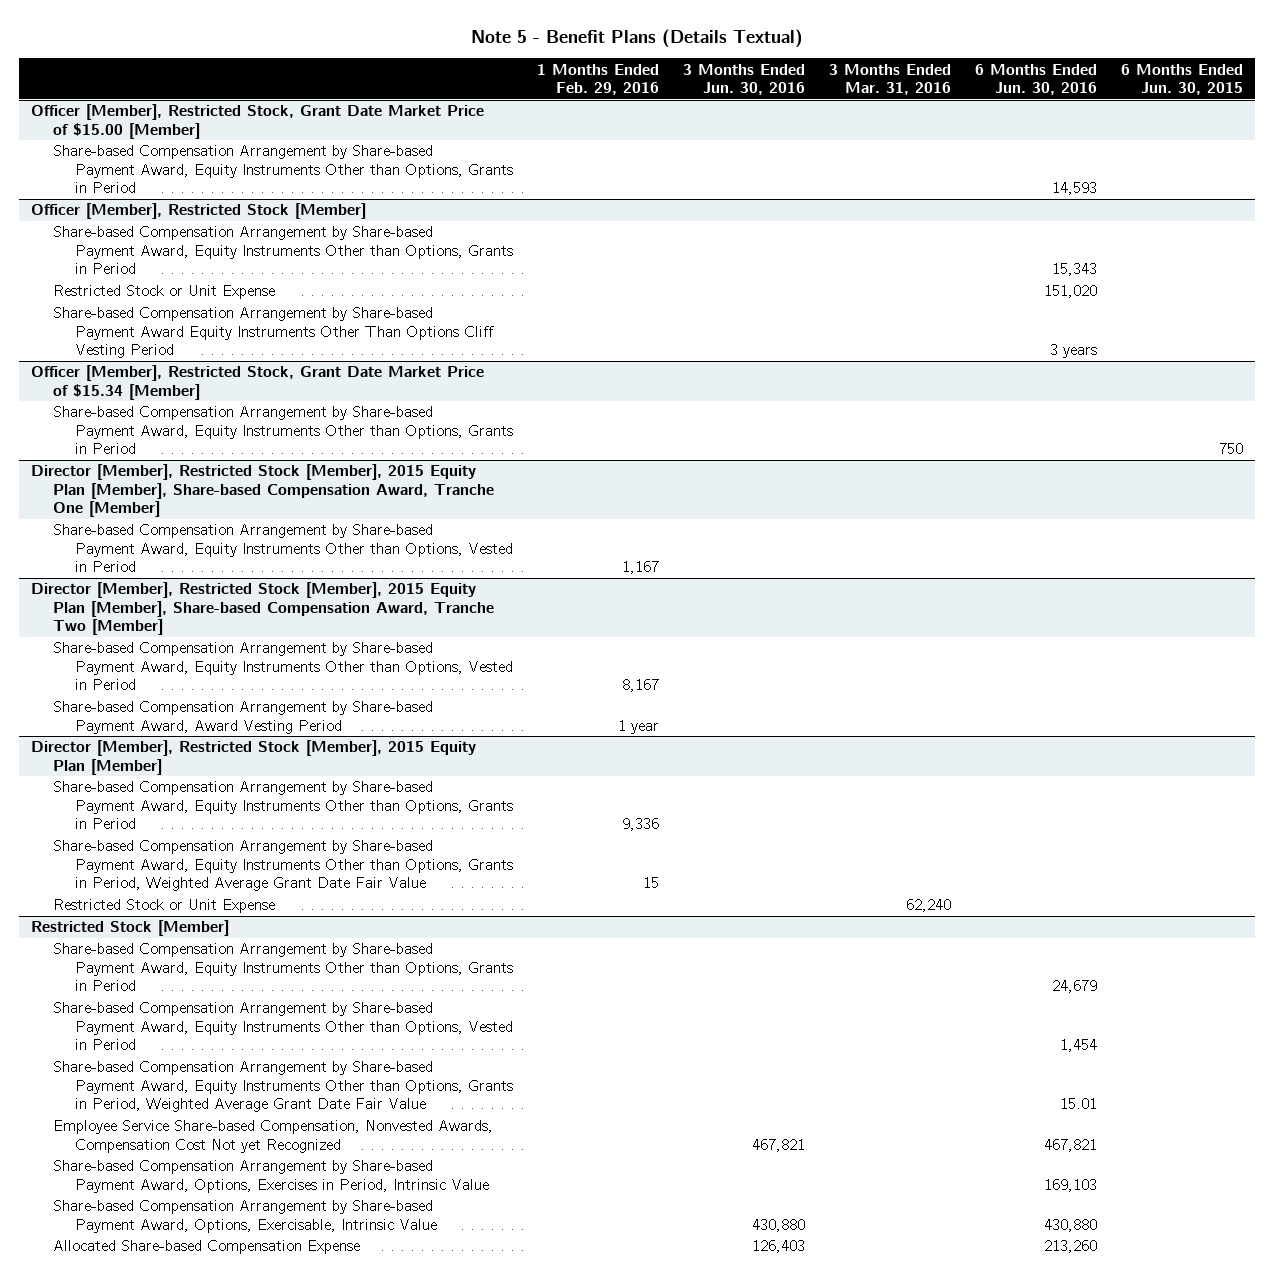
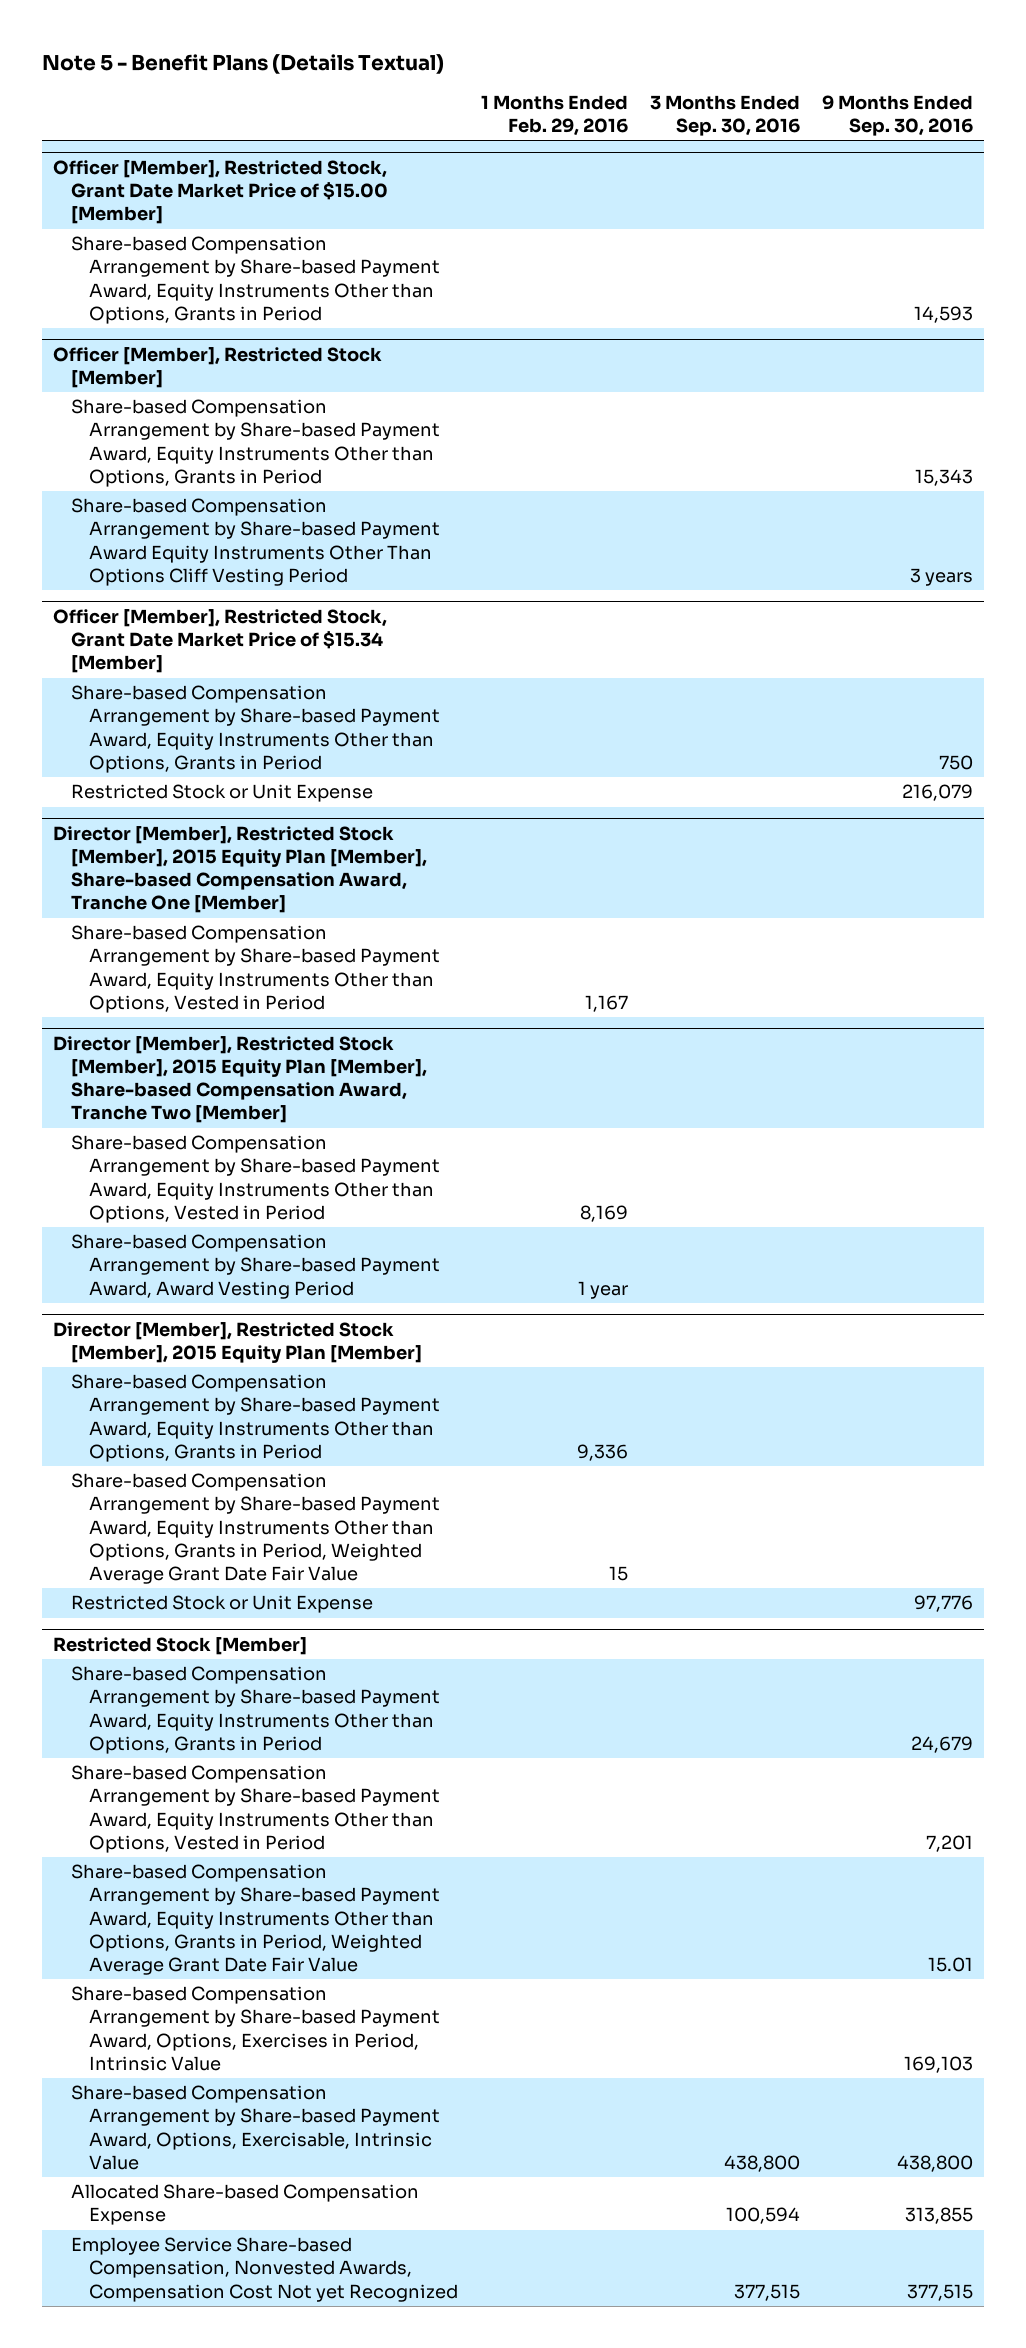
[683,63,806,95] 3 Months Ended Jun. 30, 2016 -> none
[829,63,952,95] 3 Months Ended Mar. 31, 2016 -> none
[975,63,1098,95] 6 Months Ended Jun. 30, 2016 -> none
[1121,63,1244,95] 6 Months Ended Jun. 30, 2015 -> none
none -> [649,94,800,136] 3 Months Ended Sep. 30, 2016
none -> [821,94,973,136] 9 Months Ended Sep. 30, 2016
[52,285,275,300] Restricted Stock or Unit Expense -> none
none -> [71,784,374,803] Restricted Stock or Unit Expense
[622,678,660,692] 8,167 -> [579,1204,628,1222] 8,169
[52,1120,493,1153] Employee Service Share-based Compensation, Nonvested Awards, Compensation Cost Not yet Recognized -> [71,2237,459,2302] Employee Service Share-based Compensation, Nonvested Awards, Compensation Cost Not yet Recognized

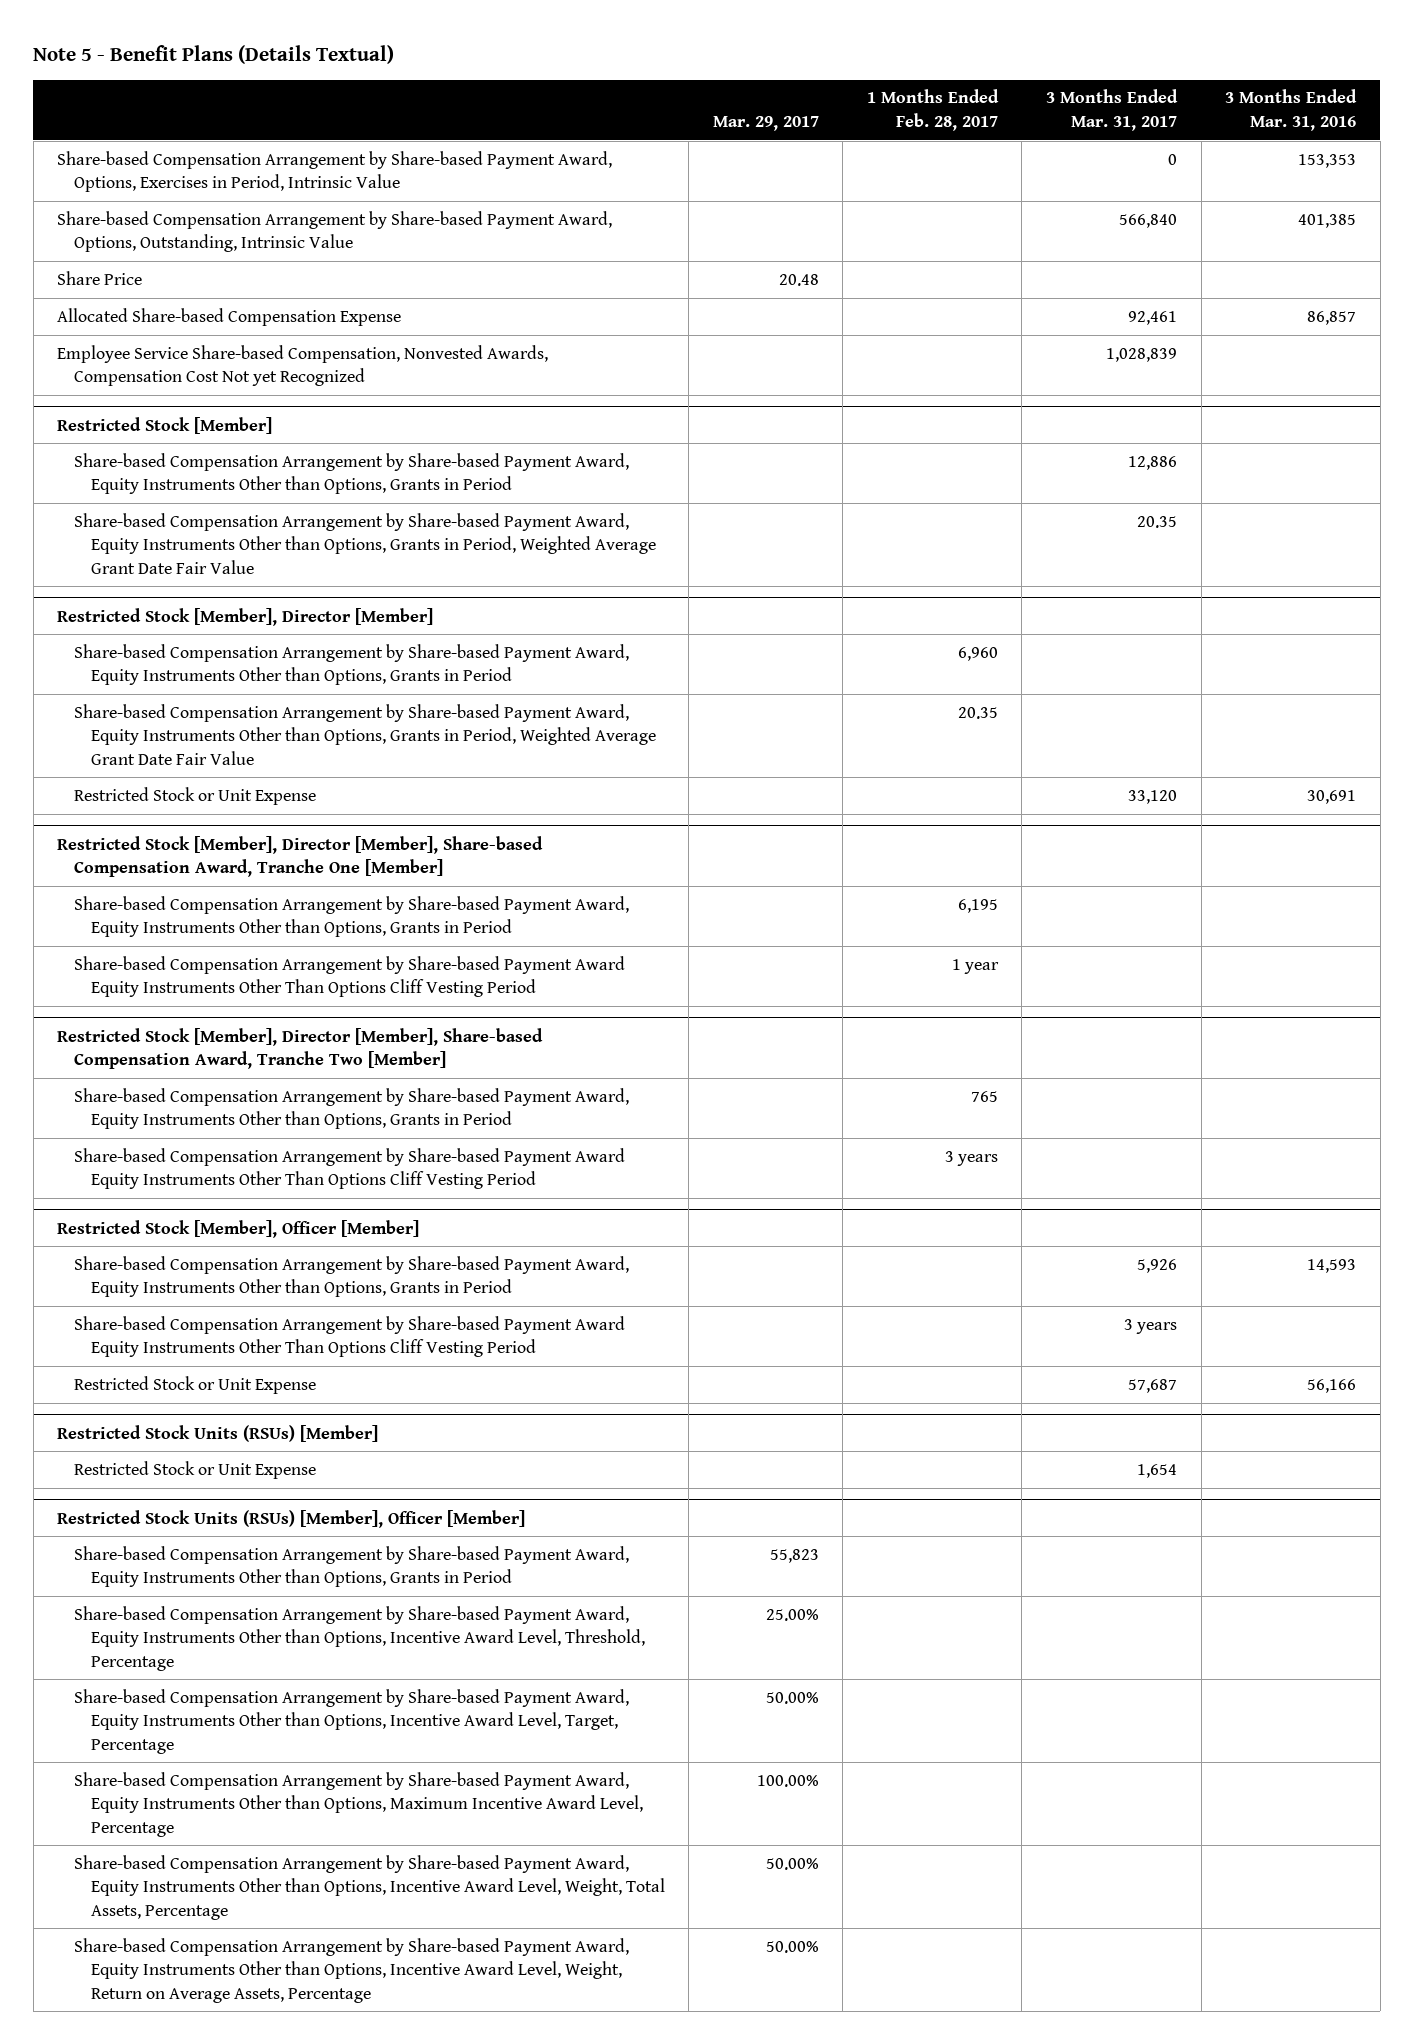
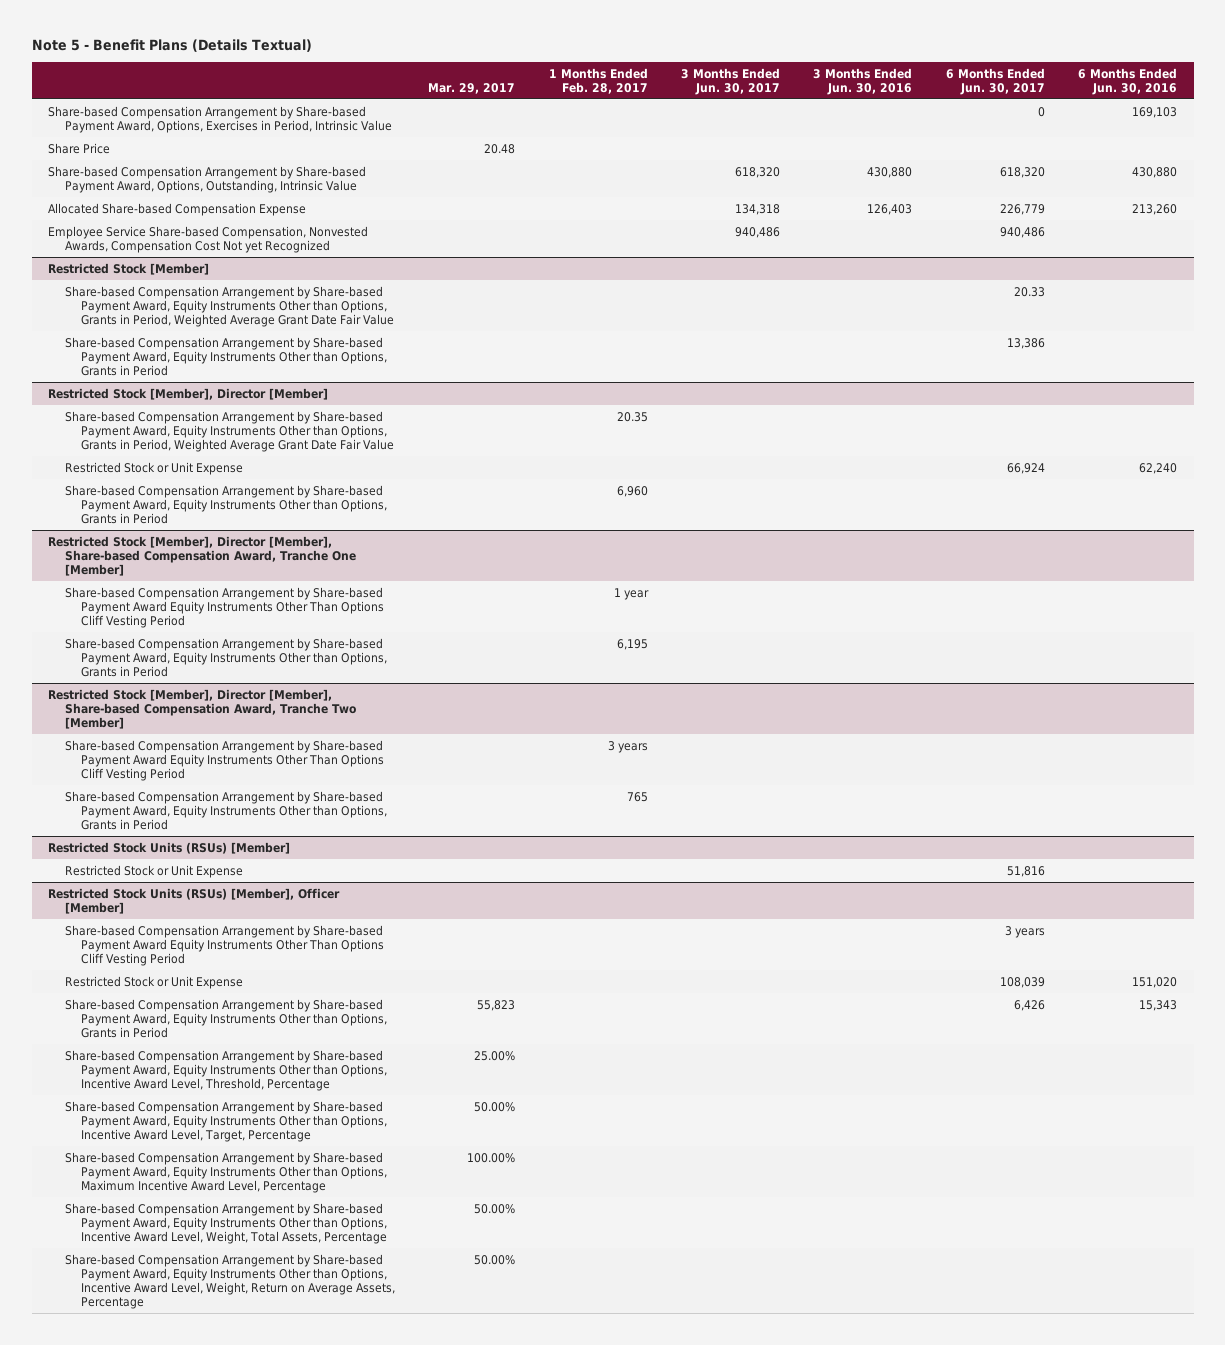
[1046,89,1179,131] 3 Months Ended Mar. 31, 2017 -> none
[1225,89,1358,131] 3 Months Ended Mar. 31, 2016 -> none
none -> [680,67,780,95] 3 Months Ended Jun. 30, 2017
none -> [813,67,913,95] 3 Months Ended Jun. 30, 2016
none -> [945,67,1045,95] 6 Months Ended Jun. 30, 2017
none -> [1077,67,1177,95] 6 Months Ended Jun. 30, 2016
[57,210,613,253] Share-based Compensation Arrangement by Share-based Payment Award, Options, Outstanding, Intrinsic Value -> [48,165,367,193] Share-based Compensation Arrangement by Share-based Payment Award, Options, Outstanding, Intrinsic Value
[73,452,629,495] Share-based Compensation Arrangement by Share-based Payment Award, Equity Instruments Other than Options, Grants in Period -> [64,336,387,376] Share-based Compensation Arrangement by Share-based Payment Award, Equity Instruments Other than Options, Grants in Period
[73,643,629,686] Share-based Compensation Arrangement by Share-based Payment Award, Equity Instruments Other than Options, Grants in Period -> [64,484,387,524] Share-based Compensation Arrangement by Share-based Payment Award, Equity Instruments Other than Options, Grants in Period
[73,895,629,938] Share-based Compensation Arrangement by Share-based Payment Award, Equity Instruments Other than Options, Grants in Period -> [64,637,387,677] Share-based Compensation Arrangement by Share-based Payment Award, Equity Instruments Other than Options, Grants in Period
[57,1219,420,1238] Restricted Stock [Member], Officer [Member] -> none
[73,1255,629,1298] Share-based Compensation Arrangement by Share-based Payment Award, Equity Instruments Other than Options, Grants in Period -> none
[73,1315,625,1358] Share-based Compensation Arrangement by Share-based Payment Award Equity Instruments Other Than Options Cliff Vesting Period -> none
[73,1375,316,1394] Restricted Stock or Unit Expense -> none
[73,1087,629,1130] Share-based Compensation Arrangement by Share-based Payment Award, Equity Instruments Other than Options, Grants in Period -> [64,790,387,830] Share-based Compensation Arrangement by Share-based Payment Award, Equity Instruments Other than Options, Grants in Period
none -> [64,924,384,966] Share-based Compensation Arrangement by Share-based Payment Award Equity Instruments Other Than Options Cliff Vesting Period
none -> [64,975,243,989] Restricted Stock or Unit Expense

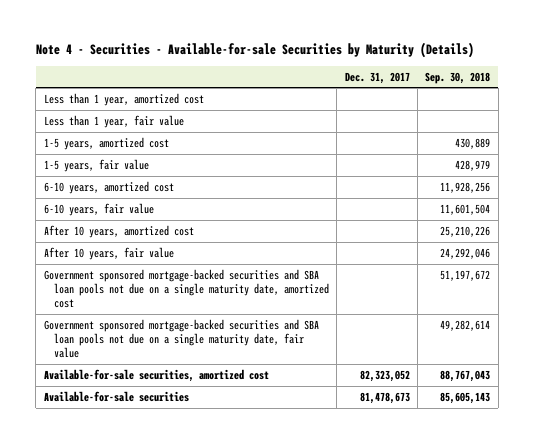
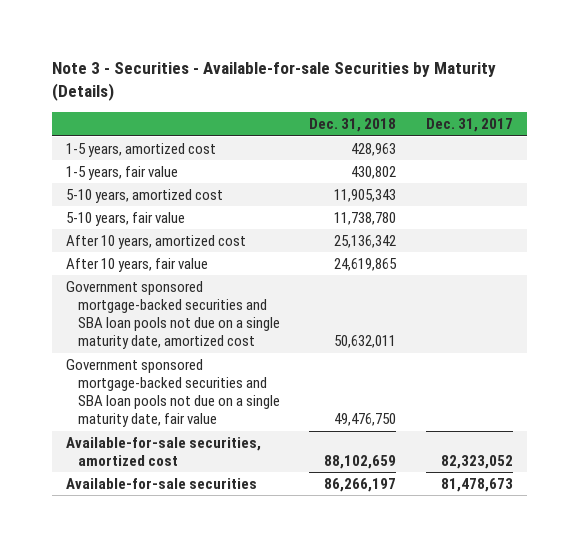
[35,42,474,59] Note 4 - Securities - Available-for-sale Securities by Maturity (Details) -> [51,62,496,102] Note 3 - Securities - Available-for-sale Securities by Maturity (Details)
[425,71,491,84] Sep. 30, 2018 -> none
none -> [309,118,397,133] Dec. 31, 2018
[43,92,204,106] Less than 1 year, amortized cost -> none
[43,114,184,128] Less than 1 year, fair value -> none
[43,180,174,194] 6-10 years, amortized cost -> [66,188,224,203] 5-10 years, amortized cost
[43,202,154,216] 6-10 years, fair value -> [66,211,186,226] 5-10 years, fair value

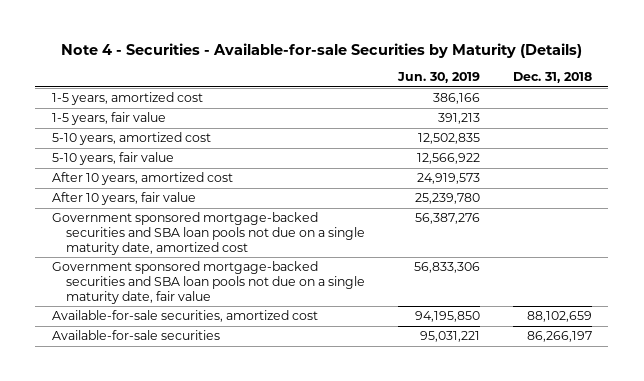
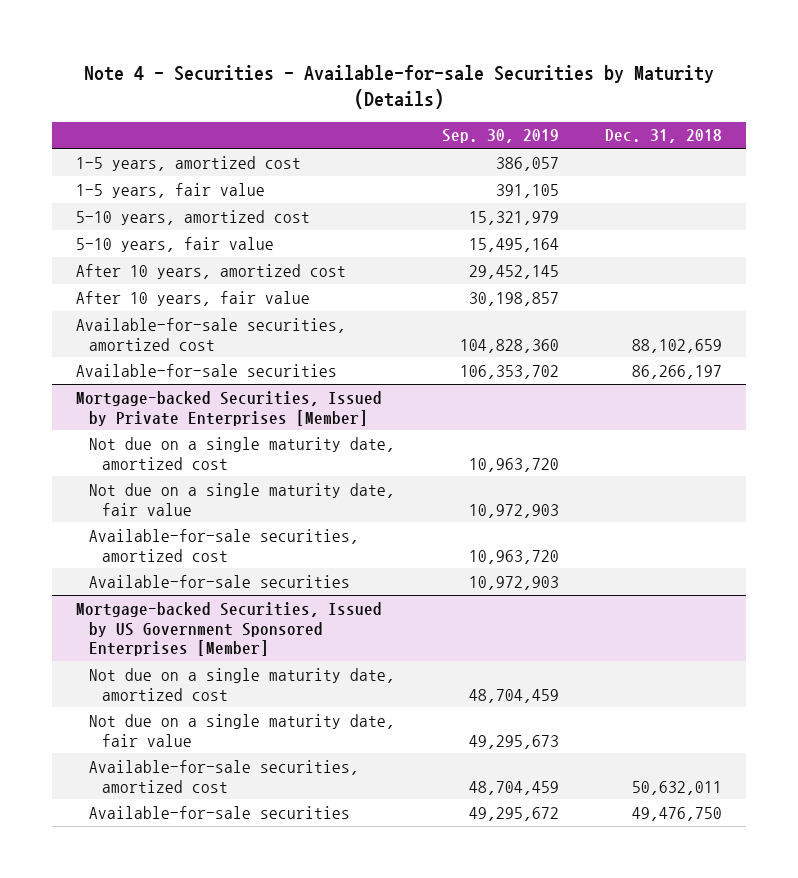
[397,72,481,84] Jun. 30, 2019 -> none
none -> [441,129,559,144] Sep. 30, 2019
[51,212,366,255] Government sponsored mortgage-backed securities and SBA loan pools not due on a single maturity date, amortized cost -> none
[51,261,366,304] Government sponsored mortgage-backed securities and SBA loan pools not due on a single maturity date, fair value -> none
none -> [75,390,382,426] Mortgage-backed Securities, Issued by Private Enterprises [Member]
none -> [89,436,396,470] Not due on a single maturity date, amortized cost
none -> [89,482,396,516] Not due on a single maturity date, fair value
none -> [89,528,360,562] Available-for-sale securities, amortized cost
none -> [89,574,351,588] Available-for-sale securities
none -> [75,601,382,657] Mortgage-backed Securities, Issued by US Government Sponsored Enterprises [Member]
none -> [89,667,396,701] Not due on a single maturity date, amortized cost
none -> [89,713,396,747] Not due on a single maturity date, fair value
none -> [89,759,360,793] Available-for-sale securities, amortized cost
none -> [89,805,351,819] Available-for-sale securities

